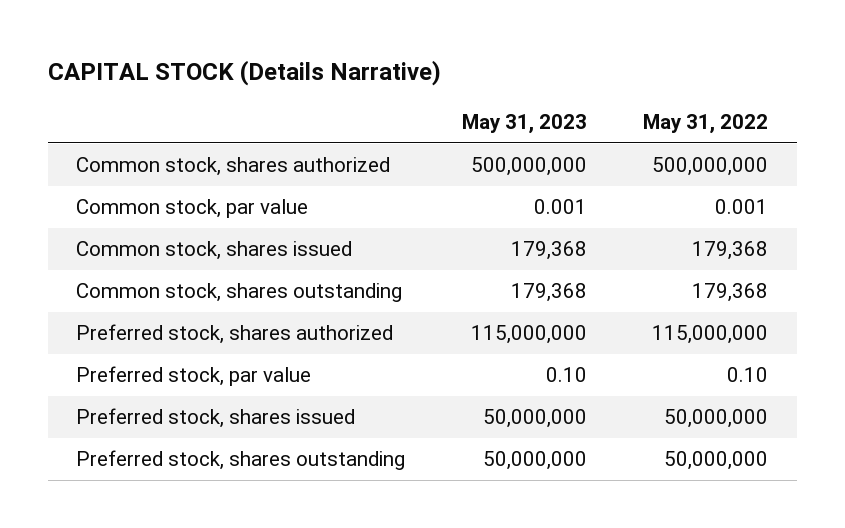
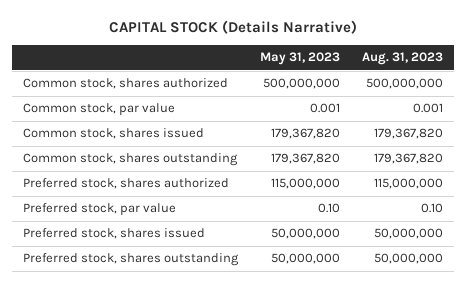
[643,114,769,135] May 31, 2022 -> none
none -> [361,52,443,66] Aug. 31, 2023
[510,241,587,261] 179,368 -> [270,128,340,140] 179,367,820
[510,283,587,303] 179,368 -> [270,153,340,165] 179,367,820

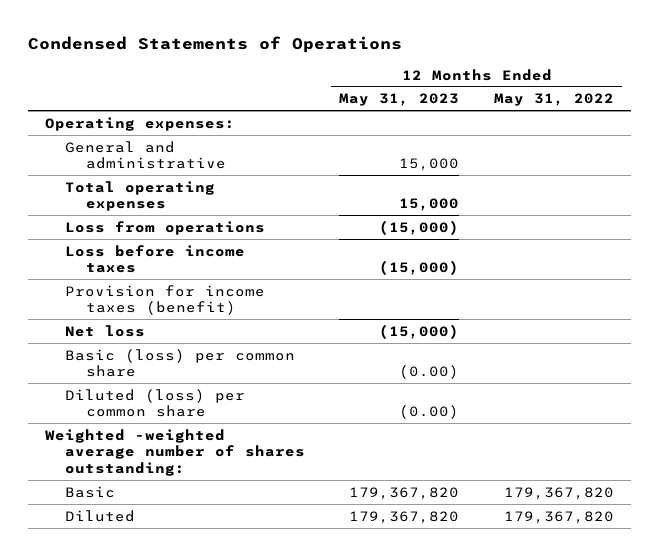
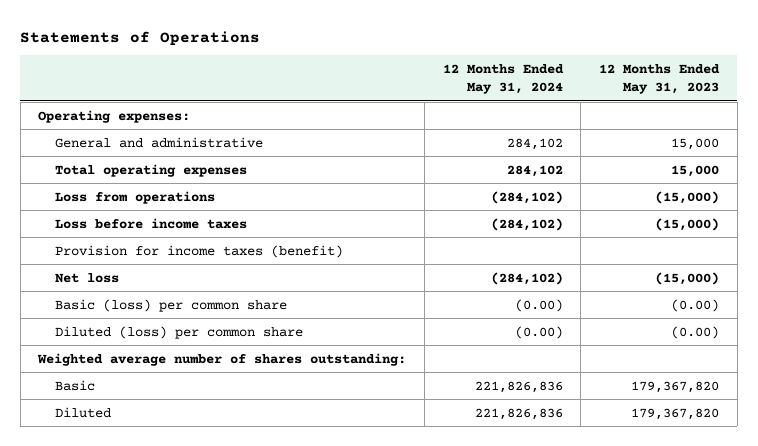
[28,36,403,54] Condensed Statements of Operations -> [20,30,261,46] Statements of Operations
[493,93,614,107] May 31, 2022 -> none
none -> [442,64,564,95] 12 Months Ended May 31, 2024
[45,428,306,476] Weighted -weighted average number of shares outstanding: -> [37,352,407,366] Weighted average number of shares outstanding:

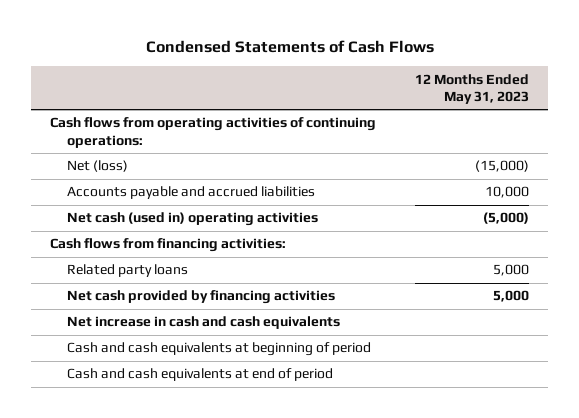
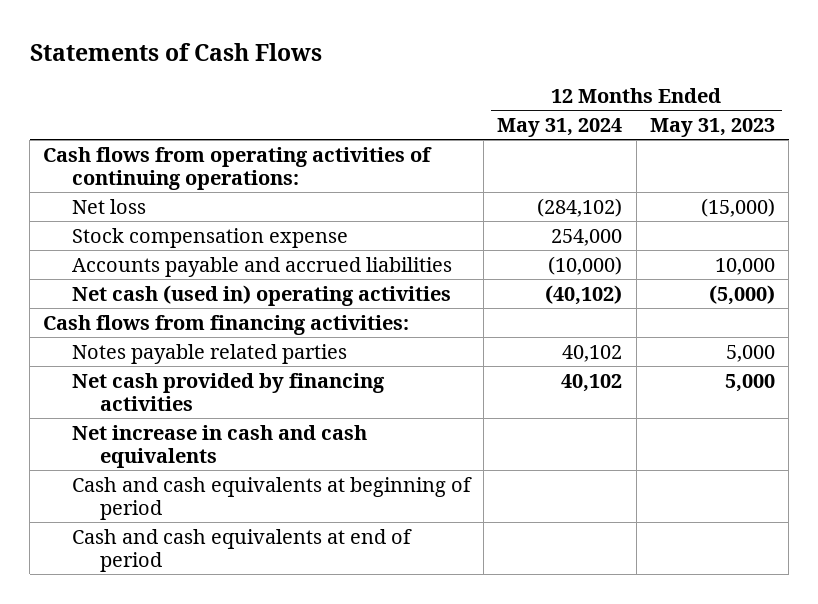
[145,40,434,54] Condensed Statements of Cash Flows -> [29,42,322,61] Statements of Cash Flows
none -> [497,117,623,137] May 31, 2024
[67,160,129,173] Net (loss) -> [71,198,146,214] Net loss
none -> [71,227,348,248] Stock compensation expense
[67,264,189,278] Related party loans -> none
none -> [71,343,347,364] Notes payable related parties

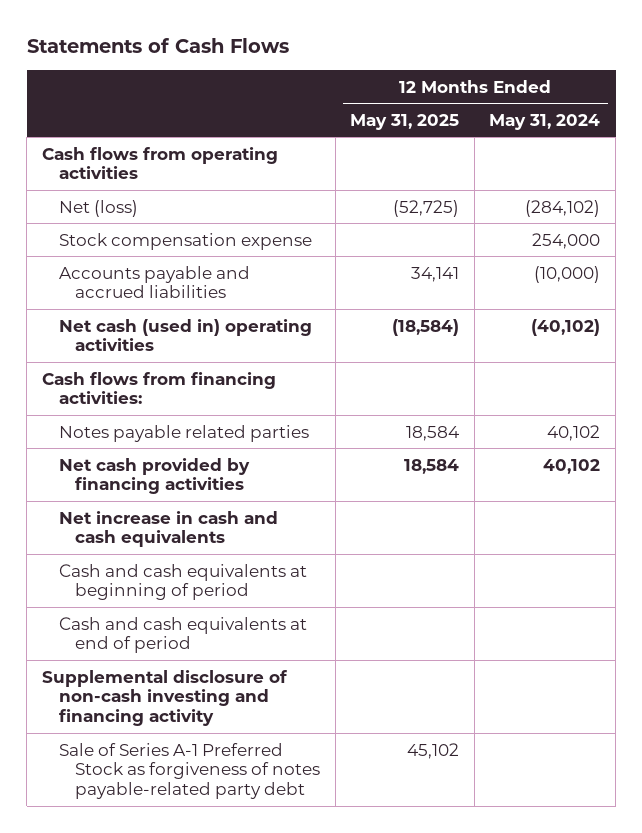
[650,117,776,137] May 31, 2023 -> none
none -> [350,113,460,130] May 31, 2025
[43,146,433,190] Cash flows from operating activities of continuing operations: -> [41,146,278,180] Cash flows from operating activities
[71,198,146,214] Net loss -> [58,199,138,217] Net (loss)
none -> [41,669,288,727] Supplemental disclosure of non-cash investing and financing activity
none -> [58,742,321,800] Sale of Series A-1 Preferred Stock as forgiveness of notes payable-related party debt

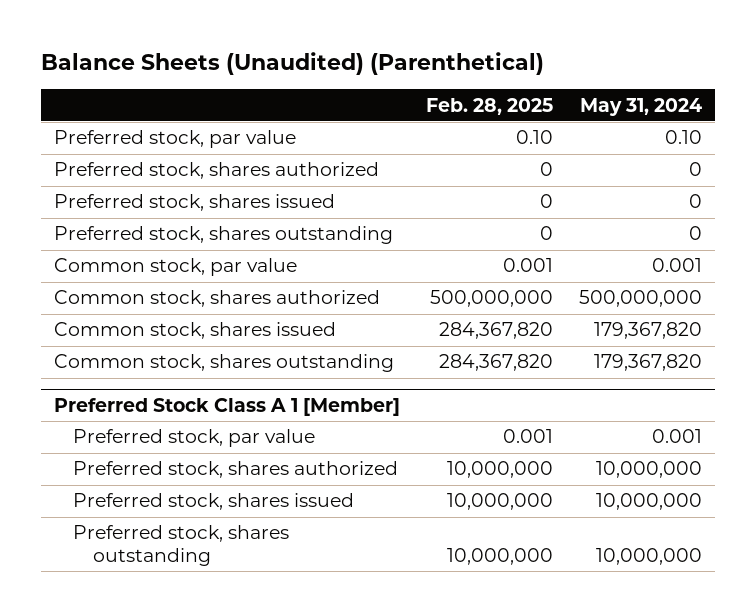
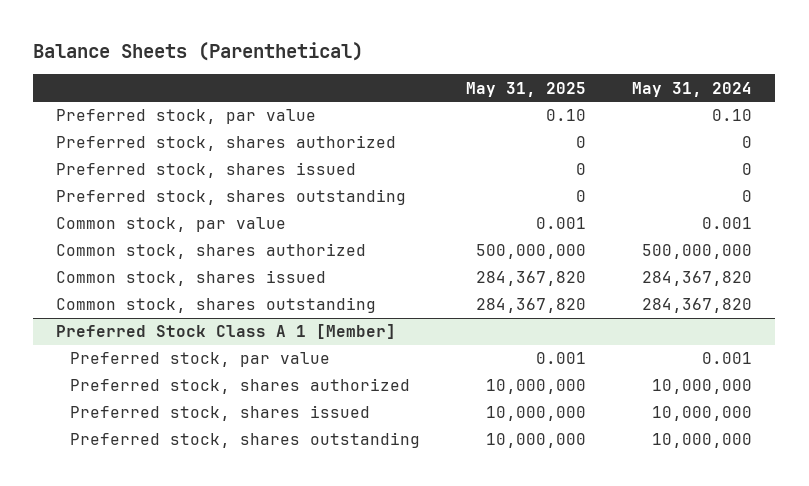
[40,52,544,76] Balance Sheets (Unaudited) (Parenthetical) -> [33,42,364,62] Balance Sheets (Parenthetical)
[426,97,554,115] Feb. 28, 2025 -> none
none -> [466,81,587,97] May 31, 2025
[594,322,703,340] 179,367,820 -> [642,271,753,287] 284,367,820
[594,354,703,372] 179,367,820 -> [642,298,753,314] 284,367,820

